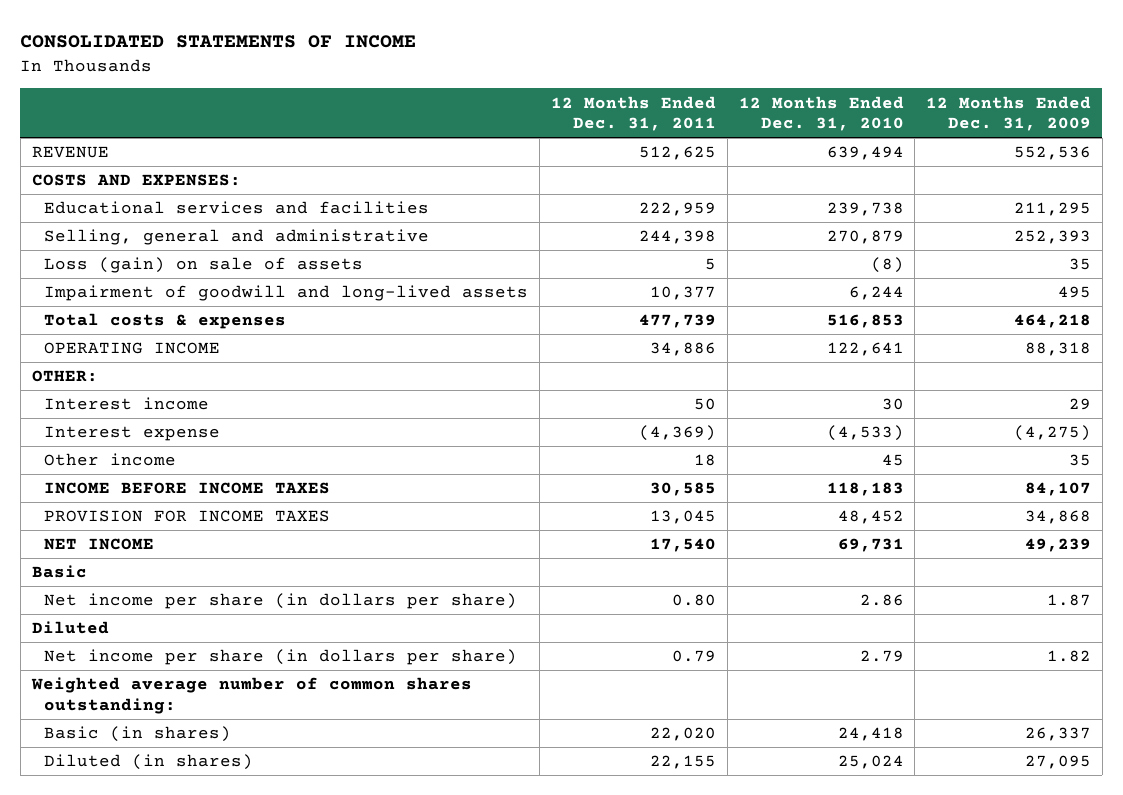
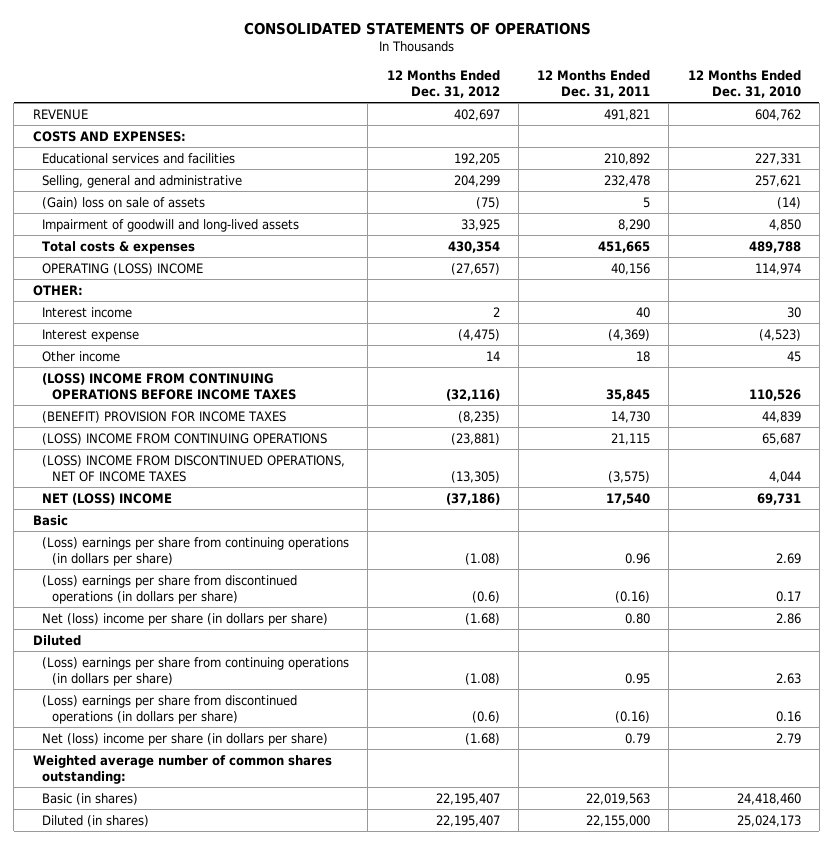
[20,35,417,49] CONSOLIDATED STATEMENTS OF INCOME -> [243,21,591,35] CONSOLIDATED STATEMENTS OF OPERATIONS
[926,95,1092,132] 12 Months Ended Dec. 31, 2009 -> none
none -> [386,69,500,98] 12 Months Ended Dec. 31, 2012
[639,146,717,161] 512,625 -> [604,108,651,121] 491,821
[826,146,904,161] 639,494 -> [754,108,801,121] 604,762
[639,202,717,217] 222,959 -> [604,152,651,165] 210,892
[826,202,904,217] 239,738 -> [754,152,801,165] 227,331
[639,230,717,245] 244,398 -> [604,174,651,187] 232,478
[826,230,904,245] 270,879 -> [754,174,801,187] 257,621
[44,257,364,274] Loss (gain) on sale of assets -> [42,196,206,209] (Gain) loss on sale of assets
[870,257,904,274] (8) -> [776,196,801,209] (14)
[650,286,717,301] 10,377 -> [618,218,651,231] 8,290
[848,286,904,301] 6,244 -> [768,218,801,231] 4,850
[639,314,717,329] 477,739 -> [598,240,651,253] 451,665
[826,314,904,329] 516,853 -> [748,240,801,253] 489,788
[44,342,221,355] OPERATING INCOME -> [42,262,204,275] OPERATING (LOSS) INCOME
[650,342,717,357] 34,886 -> [611,262,651,275] 40,156
[826,342,904,357] 122,641 -> [754,262,801,275] 114,974
[694,398,717,411] 50 -> [636,306,651,318] 40
[826,425,904,442] (4,533) -> [758,328,801,341] (4,523)
[44,482,331,495] INCOME BEFORE INCOME TAXES -> [42,372,296,400] (LOSS) INCOME FROM CONTINUING OPERATIONS BEFORE INCOME TAXES
[650,482,717,497] 30,585 -> [606,388,651,401] 35,845
[826,482,904,497] 118,183 -> [748,388,801,401] 110,526
[44,510,331,523] PROVISION FOR INCOME TAXES -> [42,410,287,423] (BENEFIT) PROVISION FOR INCOME TAXES
[650,510,717,525] 13,045 -> [611,410,651,423] 14,730
[837,510,904,525] 48,452 -> [761,410,801,423] 44,839
none -> [42,432,328,445] (LOSS) INCOME FROM CONTINUING OPERATIONS
none -> [42,454,346,482] (LOSS) INCOME FROM DISCONTINUED OPERATIONS, NET OF INCOME TAXES
[44,538,155,551] NET INCOME -> [42,492,173,505] NET (LOSS) INCOME
none -> [42,536,350,566] (Loss) earnings per share from continuing operations (in dollars per share)
none -> [42,574,298,604] (Loss) earnings per share from discontinued operations (in dollars per share)
[44,593,518,610] Net income per share (in dollars per share) -> [42,612,329,626] Net (loss) income per share (in dollars per share)
none -> [42,656,350,686] (Loss) earnings per share from continuing operations (in dollars per share)
none -> [42,694,298,724] (Loss) earnings per share from discontinued operations (in dollars per share)
[44,649,518,666] Net income per share (in dollars per share) -> [42,732,329,746] Net (loss) income per share (in dollars per share)
[650,727,717,742] 22,020 -> [586,792,651,805] 22,019,563
[837,727,904,742] 24,418 -> [736,792,801,805] 24,418,460
[650,755,717,770] 22,155 -> [586,814,651,827] 22,155,000
[837,755,904,770] 25,024 -> [736,814,801,827] 25,024,173

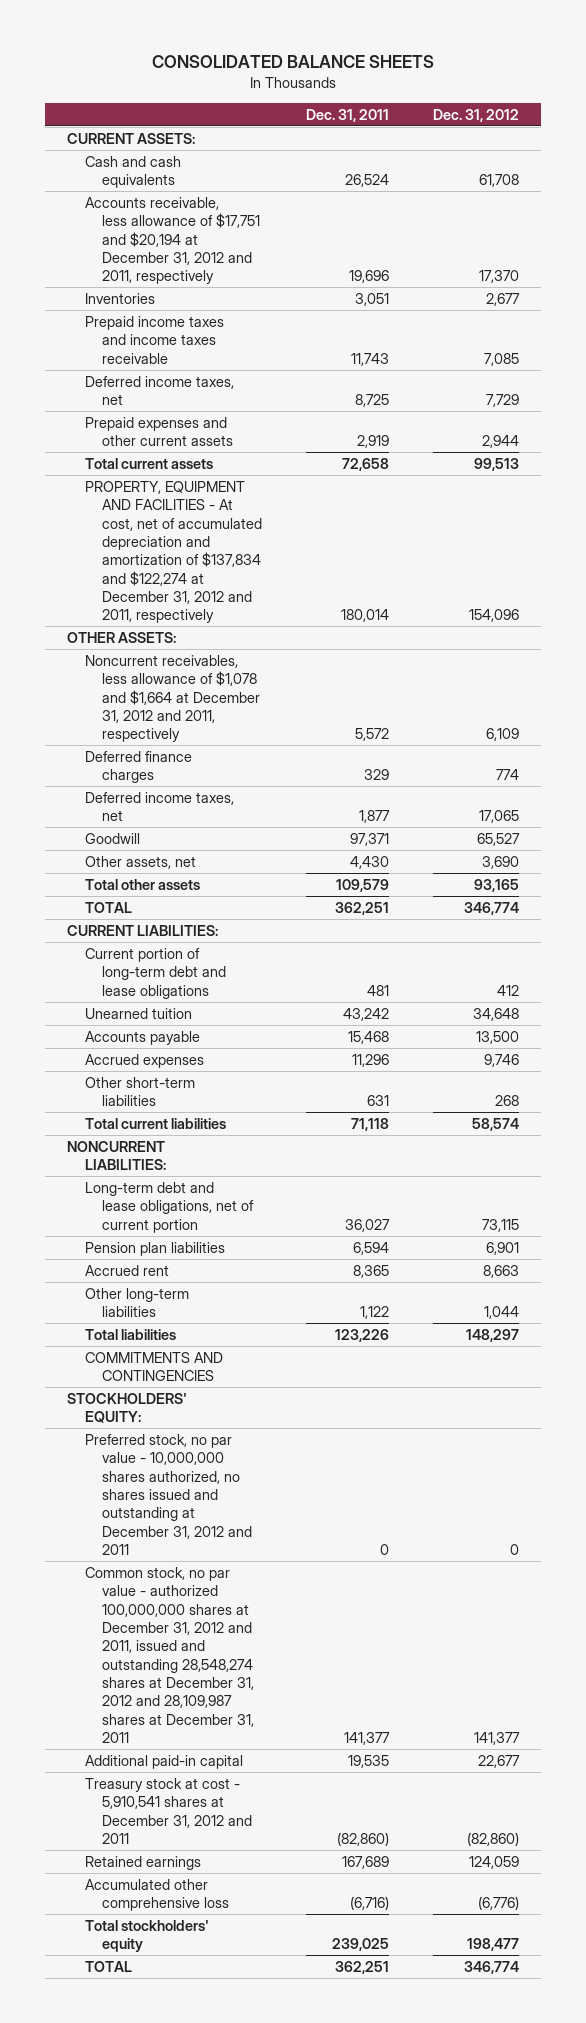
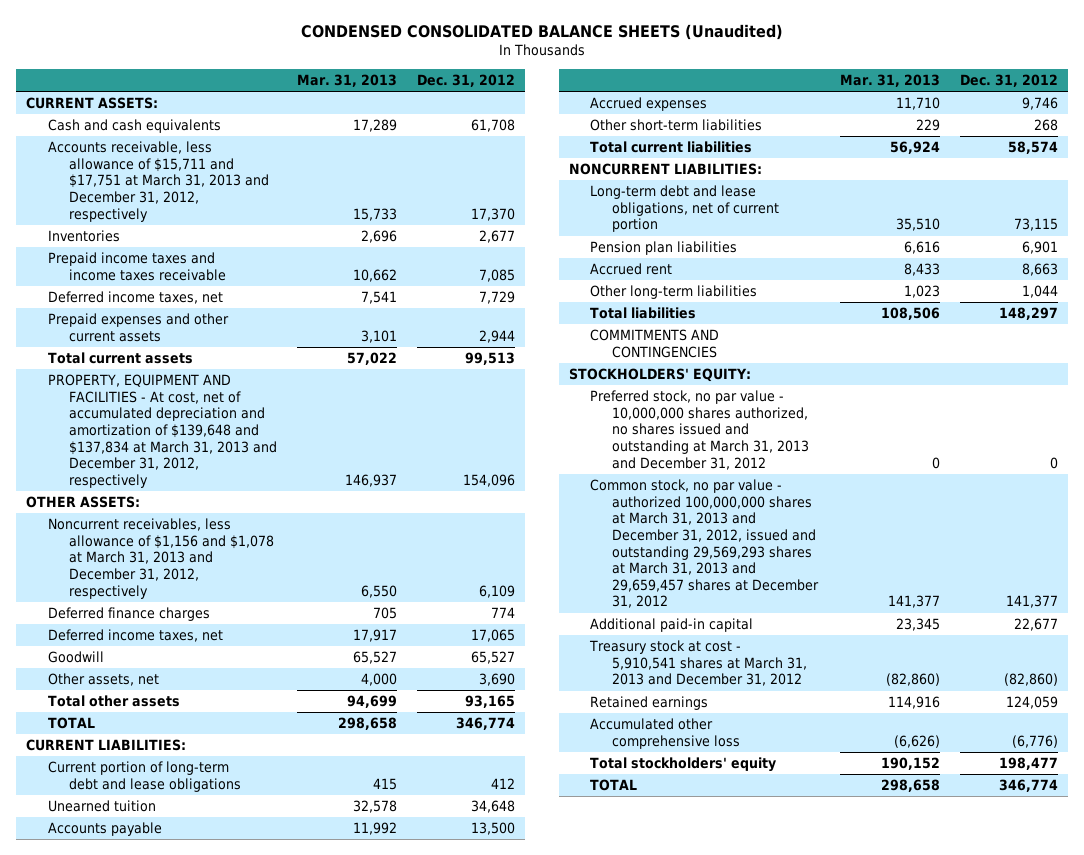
[152,55,435,69] CONSOLIDATED BALANCE SHEETS -> [301,24,784,41] CONDENSED CONSOLIDATED BALANCE SHEETS (Unaudited)
[305,108,389,122] Dec. 31, 2011 -> none
none -> [297,73,398,87] Mar. 31, 2013
[84,196,260,285] Accounts receivable, less allowance of $17,751 and $20,194 at December 31, 2012 and 2011, respectively -> [47,141,270,222] Accounts receivable, less allowance of $15,711 and $17,751 at March 31, 2013 and December 31, 2012, respectively
[84,480,262,624] PROPERTY, EQUIPMENT AND FACILITIES - At cost, net of accumulated depreciation and amortization of $137,834 and $122,274 at December 31, 2012 and 2011, respectively -> [47,374,278,488] PROPERTY, EQUIPMENT AND FACILITIES - At cost, net of accumulated depreciation and amortization of $139,648 and $137,834 at March 31, 2013 and December 31, 2012, respectively
[84,654,260,743] Noncurrent receivables, less allowance of $1,078 and $1,664 at December 31, 2012 and 2011, respectively -> [47,518,275,599] Noncurrent receivables, less allowance of $1,156 and $1,078 at March 31, 2013 and December 31, 2012, respectively
[84,1433,252,1555] Preferred stock, no par value - 10,000,000 shares authorized, no shares issued and outstanding at December 31, 2012 and 2011 -> [590,390,809,470] Preferred stock, no par value - 10,000,000 shares authorized, no shares issued and outstanding at March 31, 2013 and December 31, 2012
[84,1566,254,1743] Common stock, no par value - authorized 100,000,000 shares at December 31, 2012 and 2011, issued and outstanding 28,548,274 shares at December 31, 2012 and 28,109,987 shares at December 31, 2011 -> [590,479,819,609] Common stock, no par value - authorized 100,000,000 shares at March 31, 2013 and December 31, 2012, issued and outstanding 29,569,293 shares at March 31, 2013 and 29,659,457 shares at December 31, 2012
[84,1777,252,1844] Treasury stock at cost - 5,910,541 shares at December 31, 2012 and 2011 -> [589,640,807,687] Treasury stock at cost - 5,910,541 shares at March 31, 2013 and December 31, 2012

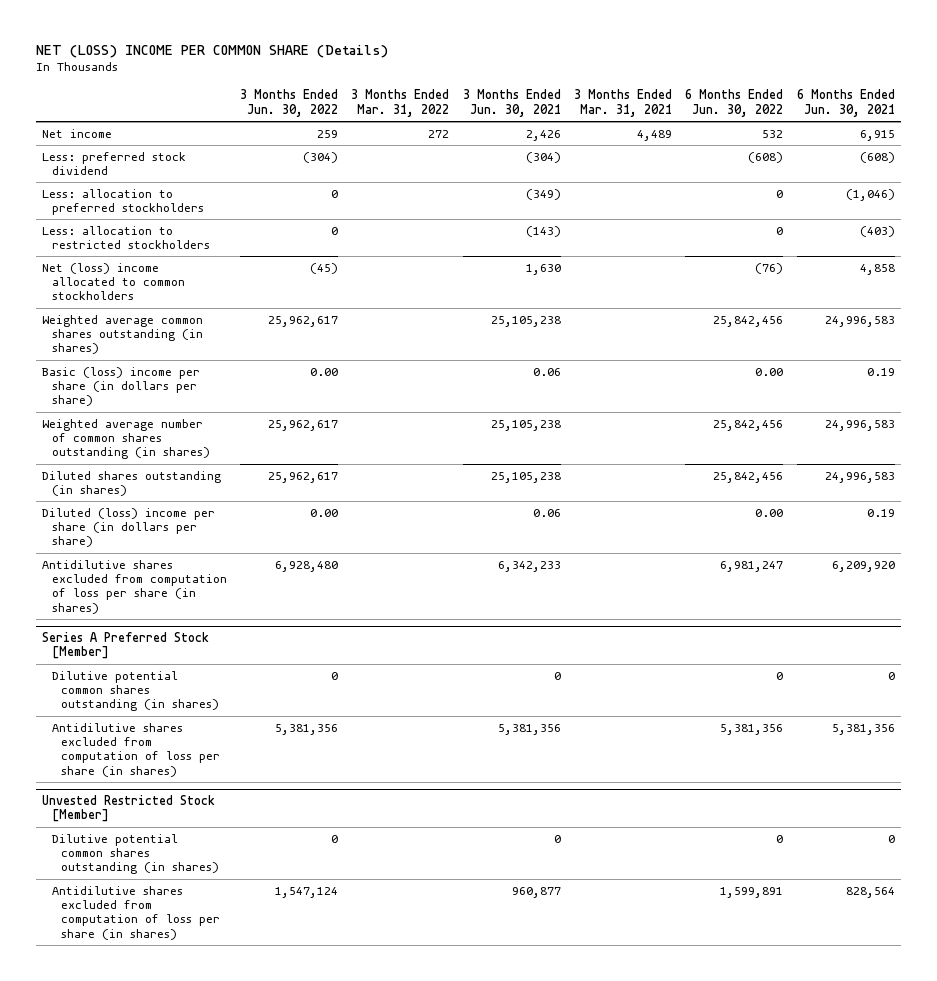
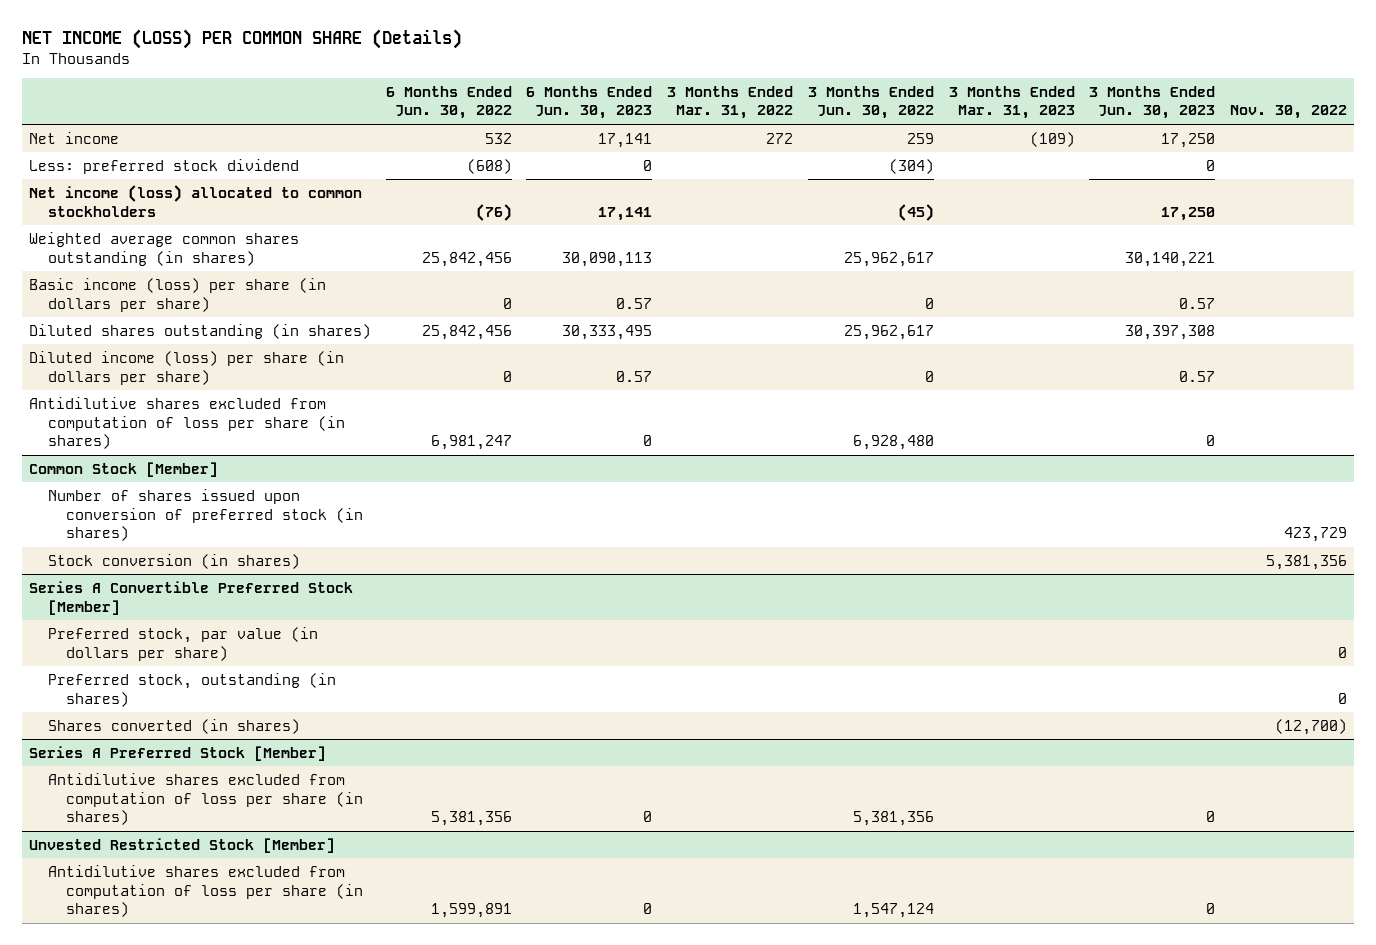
[35,44,388,58] NET (LOSS) INCOME PER COMMON SHARE (Details) -> [21,29,462,50] NET INCOME (LOSS) PER COMMON SHARE (Details)
[462,89,561,117] 3 Months Ended Jun. 30, 2021 -> none
[573,89,672,117] 3 Months Ended Mar. 31, 2021 -> none
[796,89,895,117] 6 Months Ended Jun. 30, 2021 -> none
none -> [526,85,653,120] 6 Months Ended Jun. 30, 2023
none -> [948,85,1075,120] 3 Months Ended Mar. 31, 2023
none -> [1089,85,1216,120] 3 Months Ended Jun. 30, 2023
none -> [1229,105,1347,120] Nov. 30, 2022
[42,188,204,216] Less: allocation to preferred stockholders -> none
[42,225,210,250] Less: allocation to restricted stockholders -> none
[42,262,185,301] Net (loss) income allocated to common stockholders -> [28,184,362,217] Net income (loss) allocated to common stockholders
[42,418,210,460] Weighted average number of common shares outstanding (in shares) -> none
[42,366,201,407] Basic (loss) income per share (in dollars per share) -> [28,277,326,312] Basic income (loss) per share (in dollars per share)
[310,367,339,376] 0.00 -> [924,297,934,309] 0
[755,367,784,376] 0.00 -> [502,297,512,309] 0
[42,507,216,548] Diluted (loss) income per share (in dollars per share) -> [28,350,344,385] Diluted income (loss) per share (in dollars per share)
[310,508,339,517] 0.00 -> [924,370,934,382] 0
[755,508,784,517] 0.00 -> [502,370,512,382] 0
none -> [28,461,218,477] Common Stock [Member]
none -> [47,488,364,542] Number of shares issued upon conversion of preferred stock (in shares)
none -> [47,553,300,569] Stock conversion (in shares)
none -> [28,580,353,615] Series A Convertible Preferred Stock [Member]
none -> [47,626,318,661] Preferred stock, par value (in dollars per share)
none -> [47,672,336,707] Preferred stock, outstanding (in shares)
none -> [47,718,300,734] Shares converted (in shares)
[51,670,220,712] Dilutive potential common shares outstanding (in shares) -> none
[51,833,220,875] Dilutive potential common shares outstanding (in shares) -> none

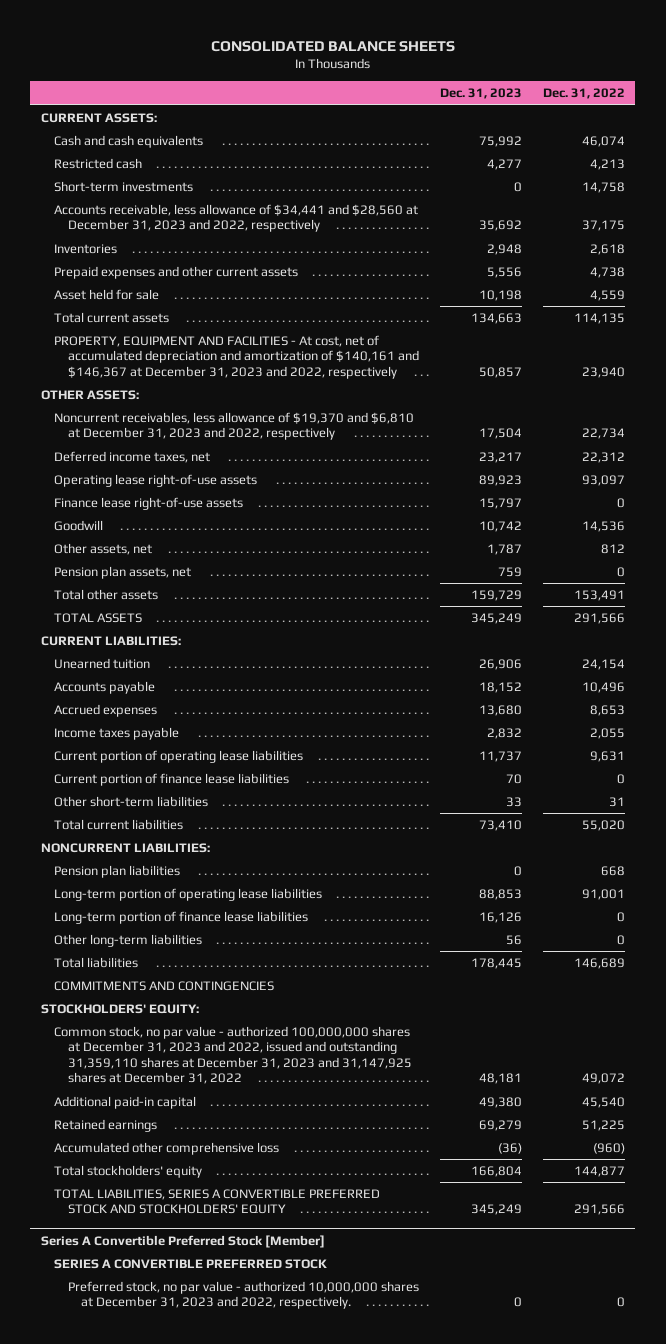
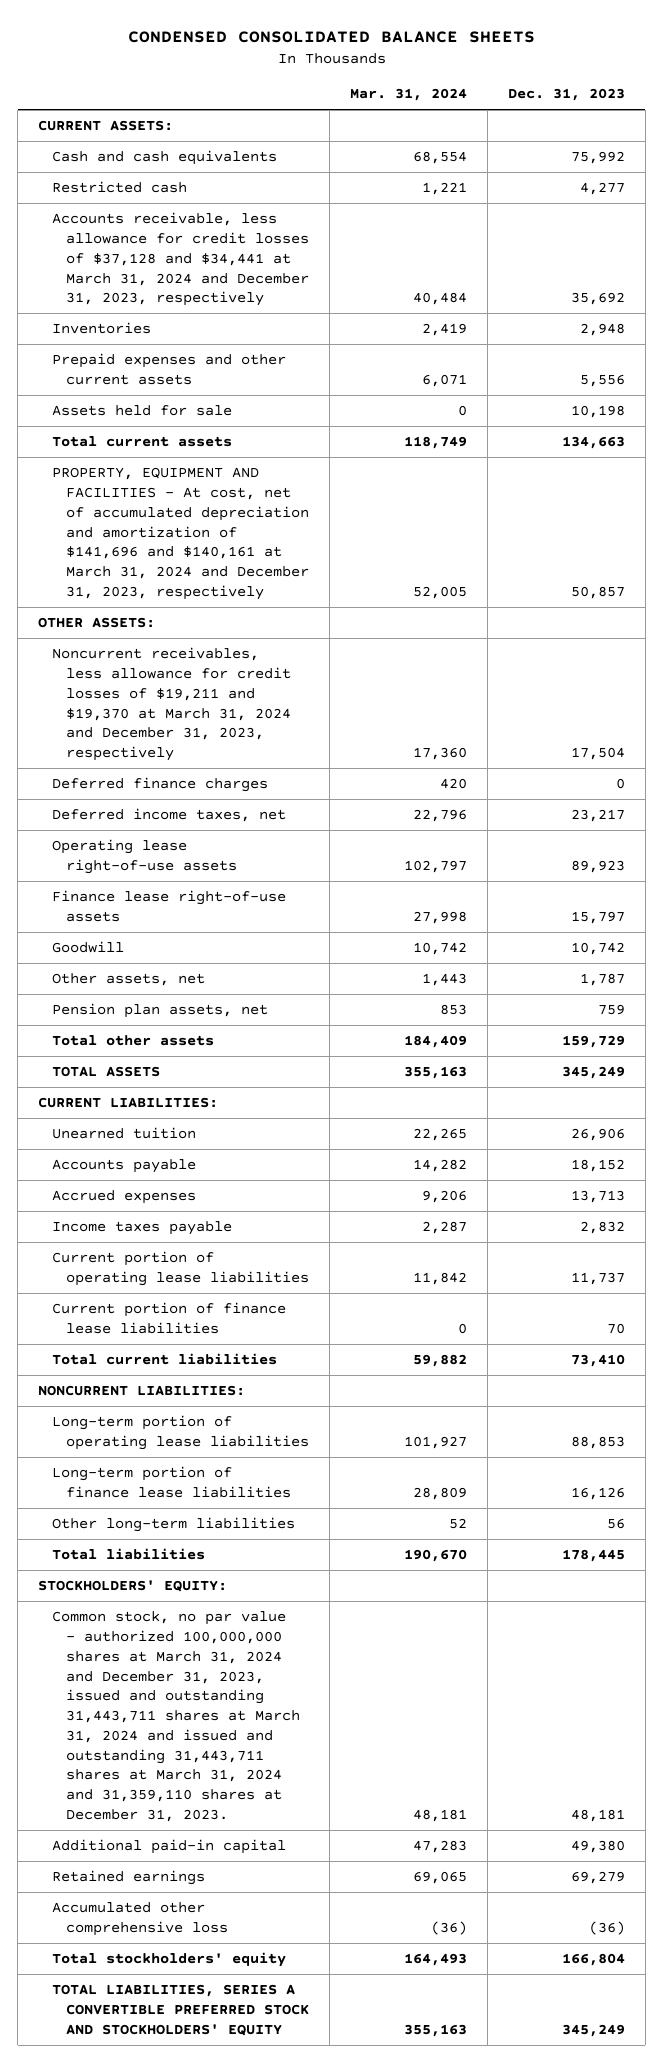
[210,40,455,52] CONSOLIDATED BALANCE SHEETS -> [127,30,535,43] CONDENSED CONSOLIDATED BALANCE SHEETS
[542,88,625,100] Dec. 31, 2022 -> none
none -> [349,88,467,102] Mar. 31, 2024
[54,180,194,192] Short-term investments -> none
[54,203,419,233] Accounts receivable, less allowance of $34,441 and $28,560 at December 31, 2023 and 2022, respectively -> [52,212,309,307] Accounts receivable, less allowance for credit losses of $37,128 and $34,441 at March 31, 2024 and December 31, 2023, respectively
[54,288,160,300] Asset held for sale -> [52,405,233,417] Assets held for sale
[54,334,419,379] PROPERTY, EQUIPMENT AND FACILITIES - At cost, net of accumulated depreciation and amortization of $140,161 and $146,367 at December 31, 2023 and 2022, respectively -> [52,467,309,600] PROPERTY, EQUIPMENT AND FACILITIES - At cost, net of accumulated depreciation and amortization of $141,696 and $140,161 at March 31, 2024 and December 31, 2023, respectively
[54,411,415,441] Noncurrent receivables, less allowance of $19,370 and $6,810 at December 31, 2023 and 2022, respectively -> [52,647,291,762] Noncurrent receivables, less allowance for credit losses of $19,211 and $19,370 at March 31, 2024 and December 31, 2023, respectively
none -> [52,777,269,793] Deferred finance charges
[478,704,522,716] 13,680 -> [570,1190,625,1204] 13,713
[54,795,209,807] Other short-term liabilities -> none
[54,864,181,878] Pension plan liabilities -> none
[54,980,275,991] COMMITMENTS AND CONTINGENCIES -> none
[54,1025,412,1085] Common stock, no par value - authorized 100,000,000 shares at December 31, 2023 and 2022, issued and outstanding 31,359,110 shares at December 31, 2023 and 31,147,925 shares at December 31, 2022 -> [52,1611,300,1822] Common stock, no par value - authorized 100,000,000 shares at March 31, 2024 and December 31, 2023, issued and outstanding 31,443,711 shares at March 31, 2024 and issued and outstanding 31,443,711 shares at March 31, 2024 and 31,359,110 shares at December 31, 2023.
[40,1234,325,1248] Series A Convertible Preferred Stock [Member] -> none
[54,1258,328,1269] SERIES A CONVERTIBLE PREFERRED STOCK -> none
[67,1280,419,1310] Preferred stock, no par value - authorized 10,000,000 shares at December 31, 2023 and 2022, respectively. -> none

